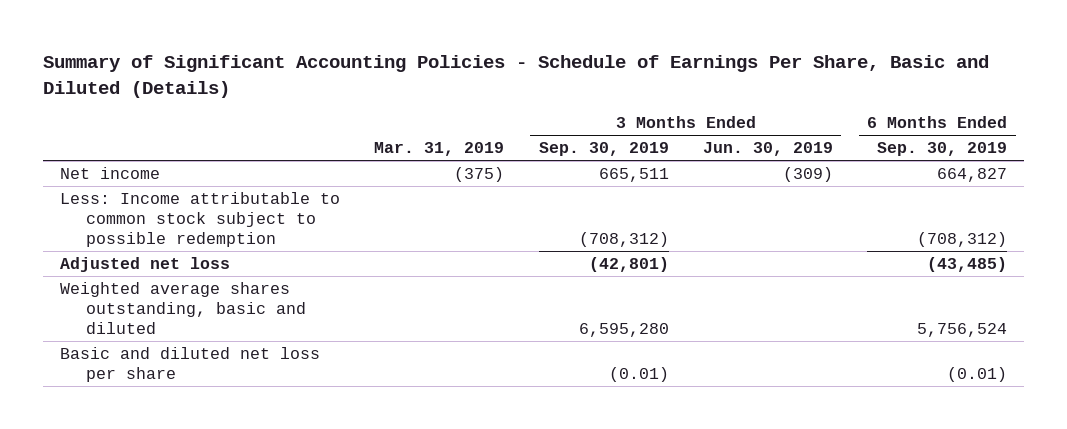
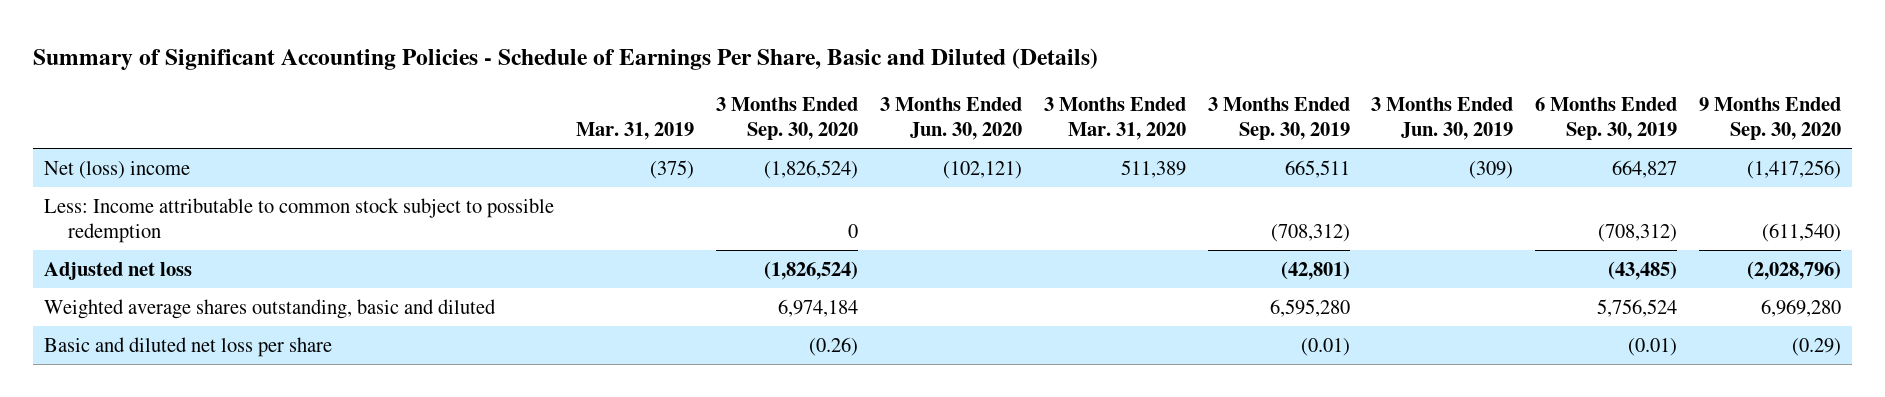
none -> [715,97,858,141] 3 Months Ended Sep. 30, 2020
none -> [879,97,1022,141] 3 Months Ended Jun. 30, 2020
none -> [1043,97,1186,141] 3 Months Ended Mar. 31, 2020
none -> [1699,97,1842,141] 9 Months Ended Sep. 30, 2020
[59,166,160,179] Net income -> [44,160,191,179] Net (loss) income

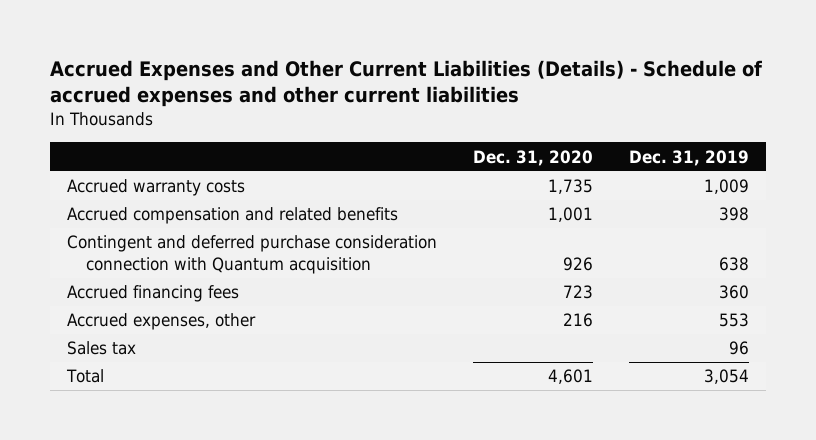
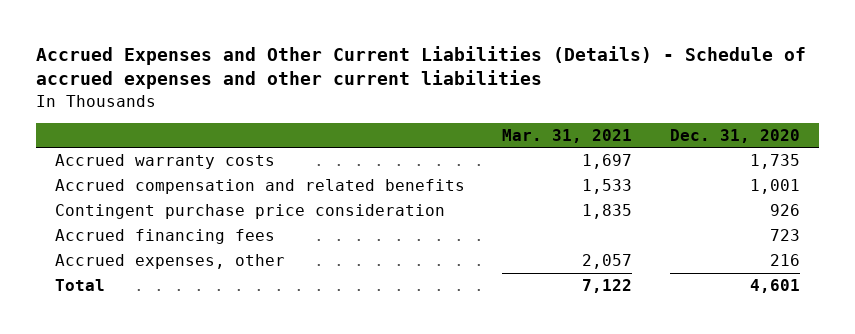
[628,149,749,166] Dec. 31, 2019 -> none
none -> [502,128,633,143] Mar. 31, 2021
[67,235,438,274] Contingent and deferred purchase consideration connection with Quantum acquisition -> [54,204,445,220] Contingent purchase price consideration
[67,341,137,356] Sales tax -> none

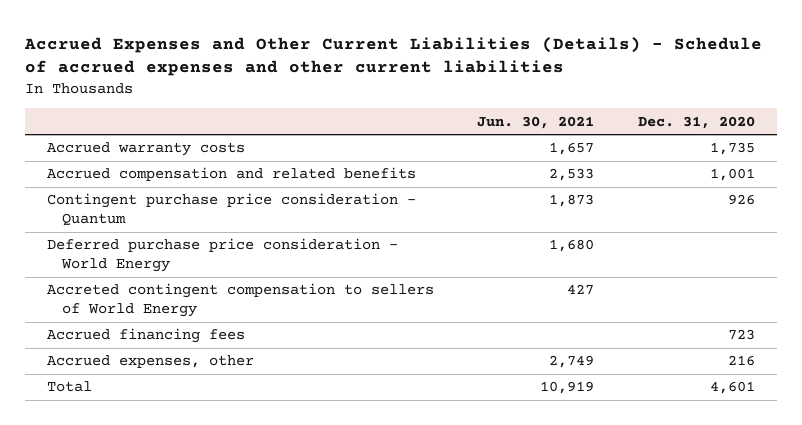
[502,128,633,143] Mar. 31, 2021 -> none
none -> [477,115,595,129] Jun. 30, 2021
[54,204,445,220] Contingent purchase price consideration -> [46,193,416,227] Contingent purchase price consideration - Quantum
none -> [46,238,398,273] Deferred purchase price consideration - World Energy
none -> [46,283,434,318] Accreted contingent compensation to sellers of World Energy

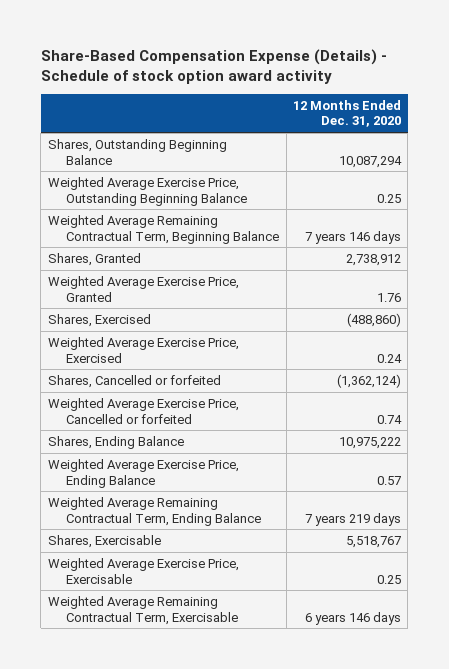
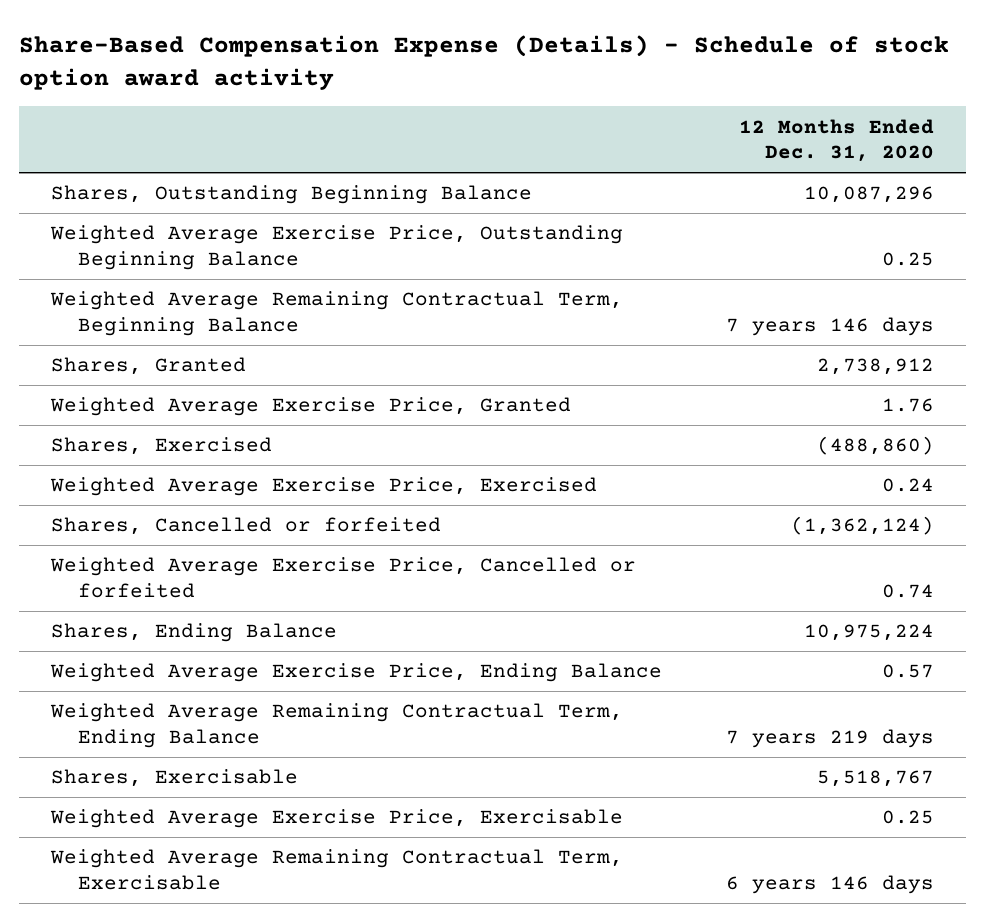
[339,155,403,168] 10,087,294 -> [803,186,934,204] 10,087,296
[339,436,402,449] 10,975,222 -> [803,624,934,642] 10,975,224

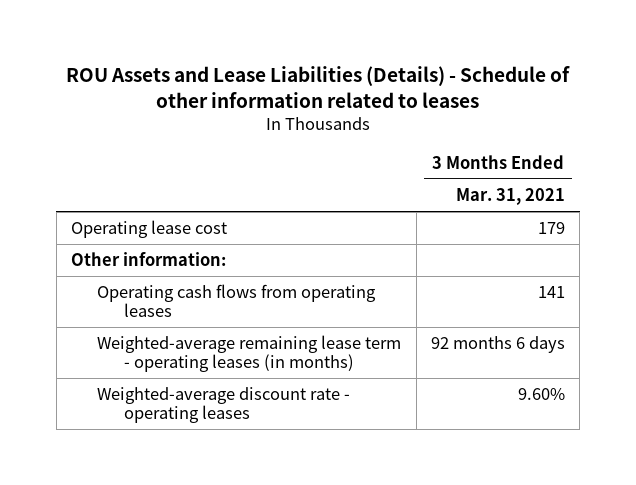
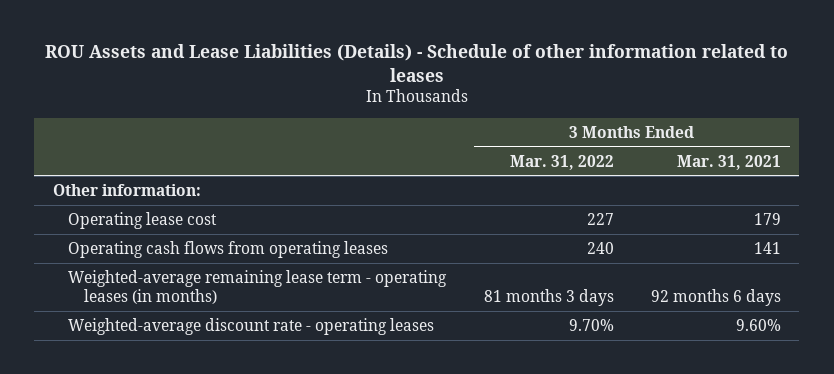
none -> [509,154,614,170] Mar. 31, 2022
[70,220,227,239] Operating lease cost -> [68,211,218,229] Operating lease cost

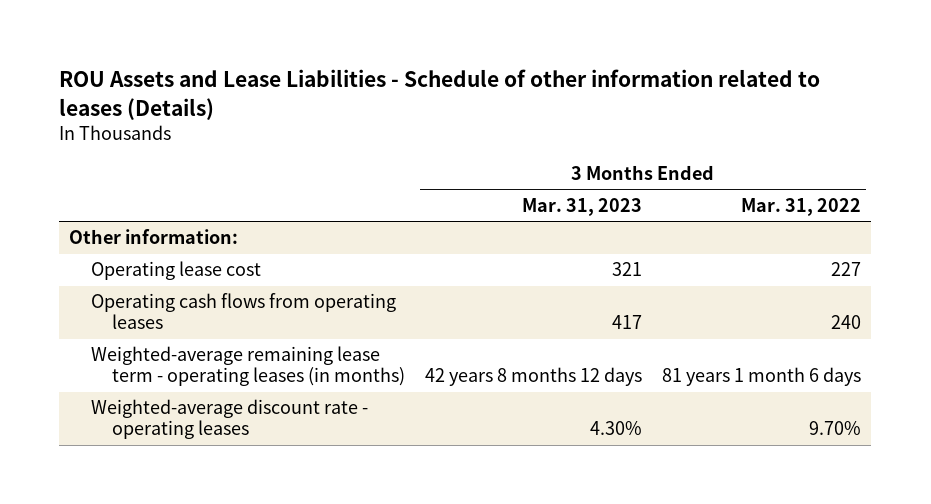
[44,44,788,82] ROU Assets and Lease Liabilities (Details) - Schedule of other information related to leases -> [59,69,821,120] ROU Assets and Lease Liabilities - Schedule of other information related to leases (Details)
[676,154,781,170] Mar. 31, 2021 -> none
none -> [522,198,643,217] Mar. 31, 2023
[483,289,614,307] 81 months 3 days -> [662,367,862,387] 81 years 1 month 6 days

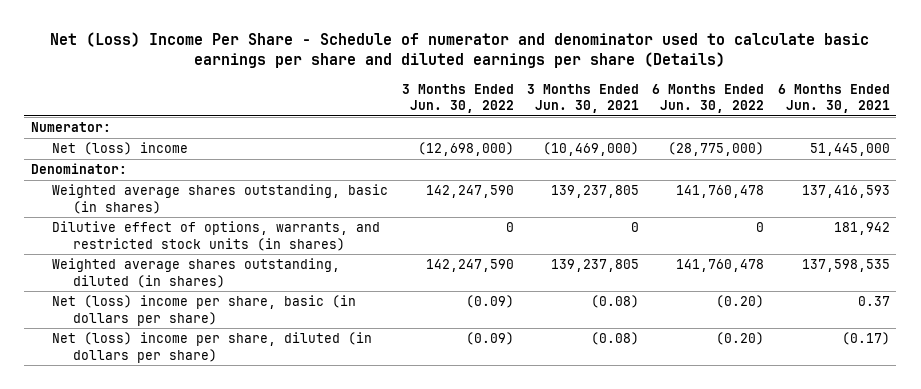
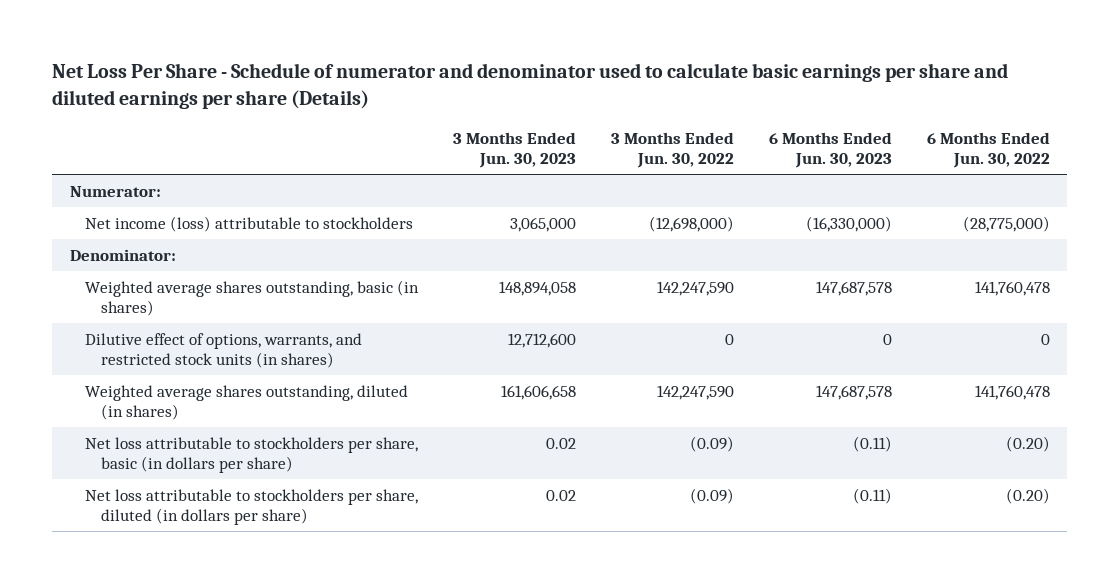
[50,31,870,69] Net (Loss) Income Per Share - Schedule of numerator and denominator used to calculate basic earnings per share and diluted earnings per share (Details) -> [52,63,1009,109] Net Loss Per Share - Schedule of numerator and denominator used to calculate basic earnings per share and diluted earnings per share (Details)
[526,83,639,113] 3 Months Ended Jun. 30, 2021 -> none
[777,83,890,113] 6 Months Ended Jun. 30, 2021 -> none
none -> [453,131,577,169] 3 Months Ended Jun. 30, 2023
none -> [769,131,893,169] 6 Months Ended Jun. 30, 2023
[52,142,189,156] Net (loss) income -> [85,215,414,232] Net income (loss) attributable to stockholders
[52,295,357,326] Net (loss) income per share, basic (in dollars per share) -> [85,436,419,474] Net loss attributable to stockholders per share, basic (in dollars per share)
[52,332,373,363] Net (loss) income per share, diluted (in dollars per share) -> [85,488,419,526] Net loss attributable to stockholders per share, diluted (in dollars per share)

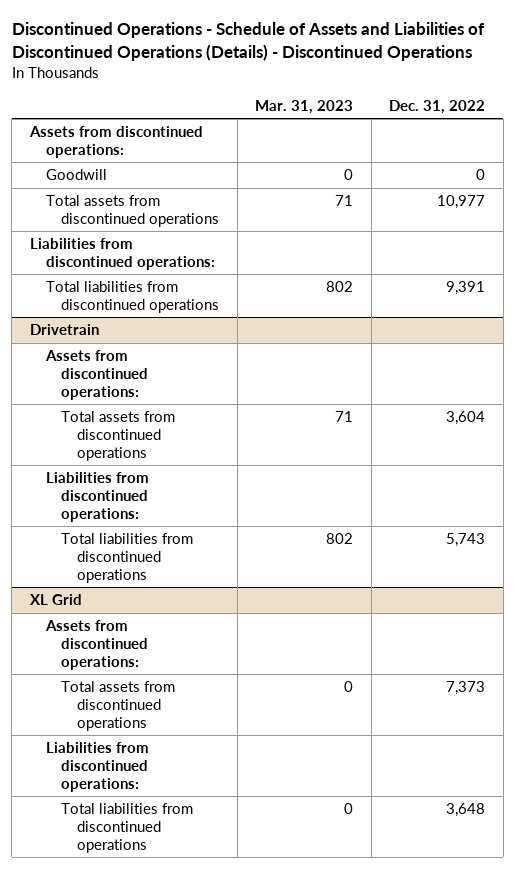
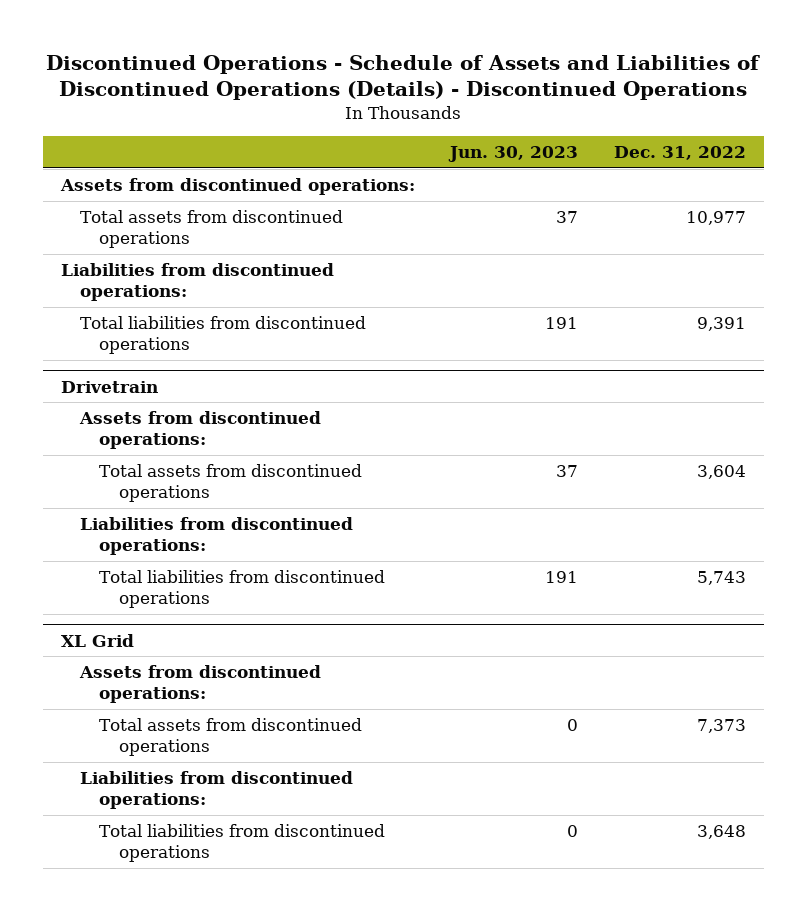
[255,99,354,114] Mar. 31, 2023 -> none
none -> [448,145,579,162] Jun. 30, 2023
[45,169,107,181] Goodwill -> none

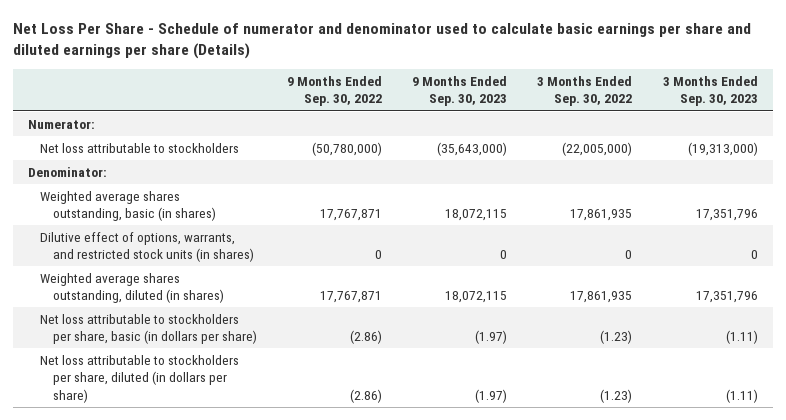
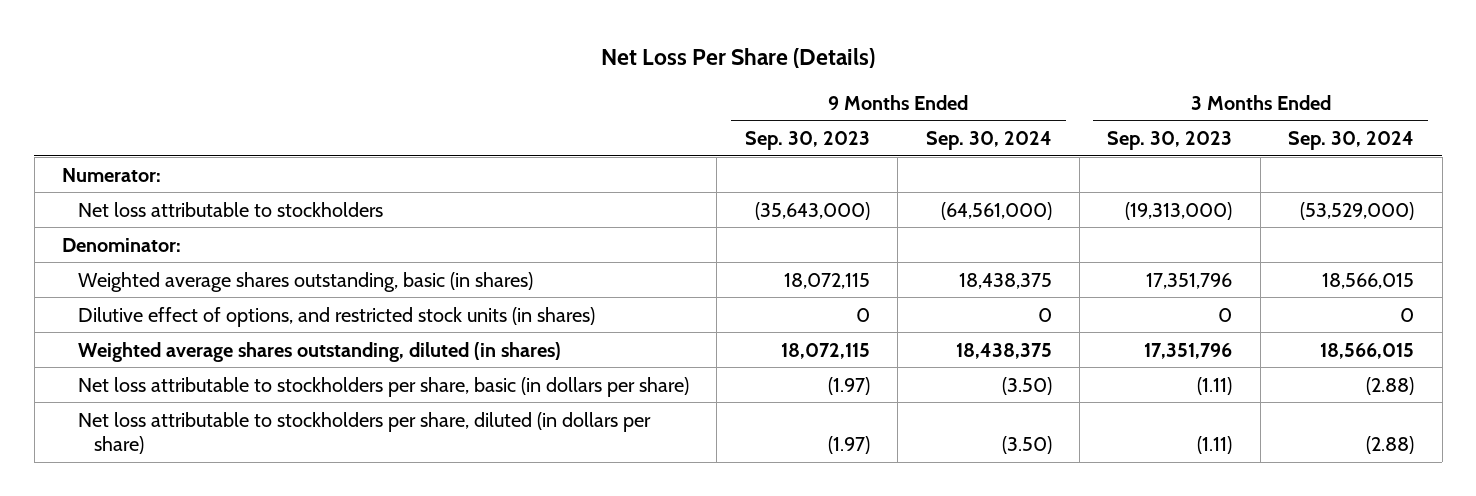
[12,23,751,60] Net Loss Per Share - Schedule of numerator and denominator used to calculate basic earnings per share and diluted earnings per share (Details) -> [601,48,876,69] Net Loss Per Share (Details)
[287,75,383,107] 9 Months Ended Sep. 30, 2022 -> none
[537,75,633,107] 3 Months Ended Sep. 30, 2022 -> none
none -> [925,131,1052,151] Sep. 30, 2024
none -> [1288,131,1415,151] Sep. 30, 2024
[40,231,254,263] Dilutive effect of options, warrants, and restricted stock units (in shares) -> [78,306,596,327] Dilutive effect of options, and restricted stock units (in shares)

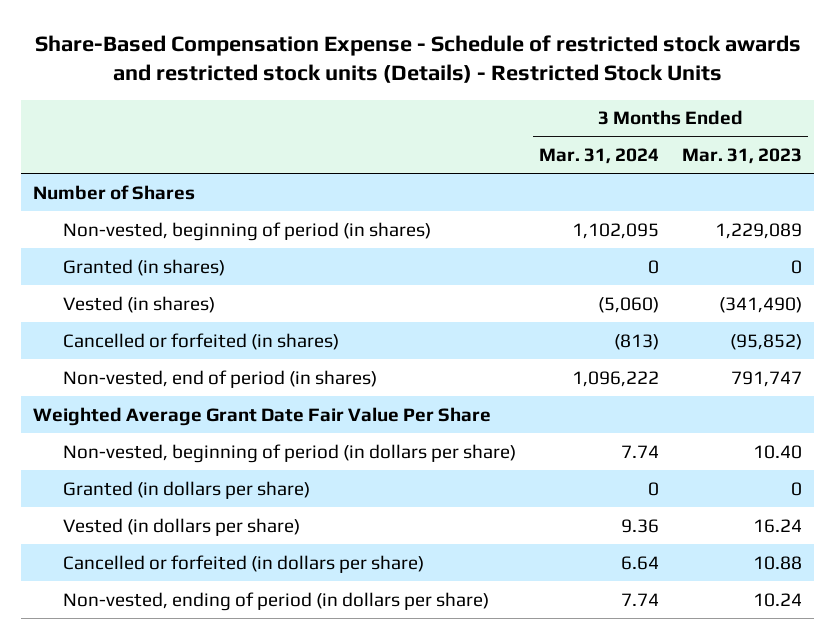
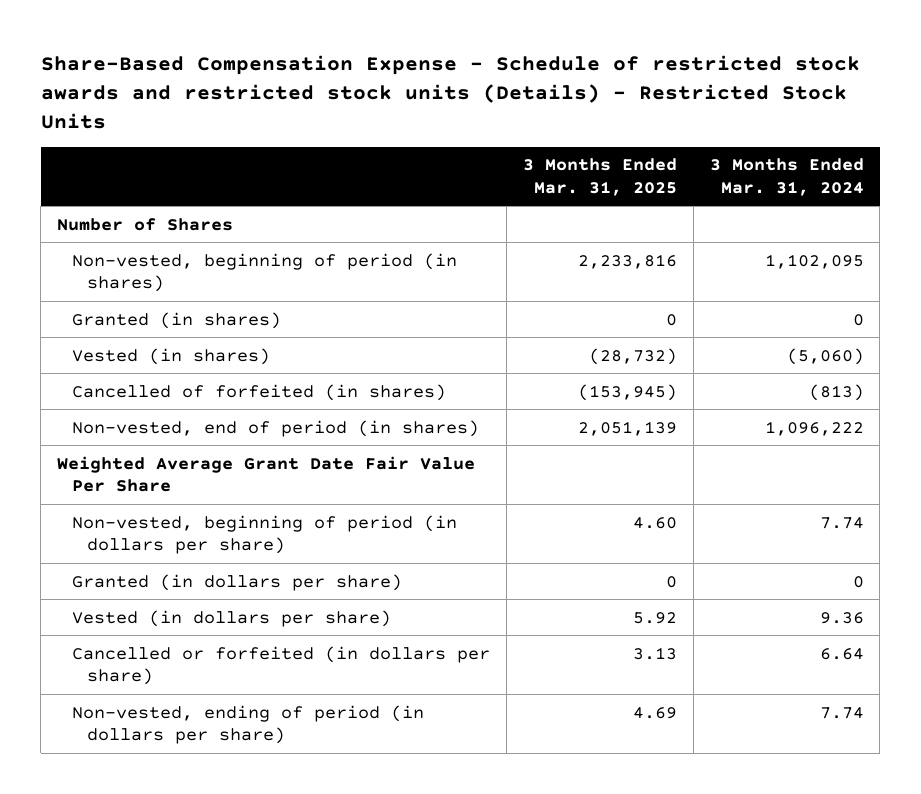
[682,147,803,164] Mar. 31, 2023 -> none
none -> [522,158,677,196] 3 Months Ended Mar. 31, 2025
[62,332,339,350] Cancelled or forfeited (in shares) -> [71,383,446,401] Cancelled of forfeited (in shares)

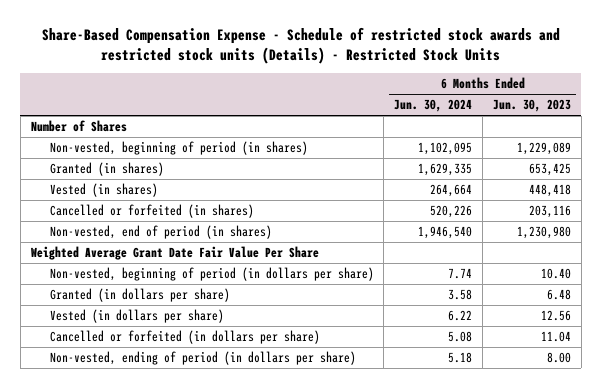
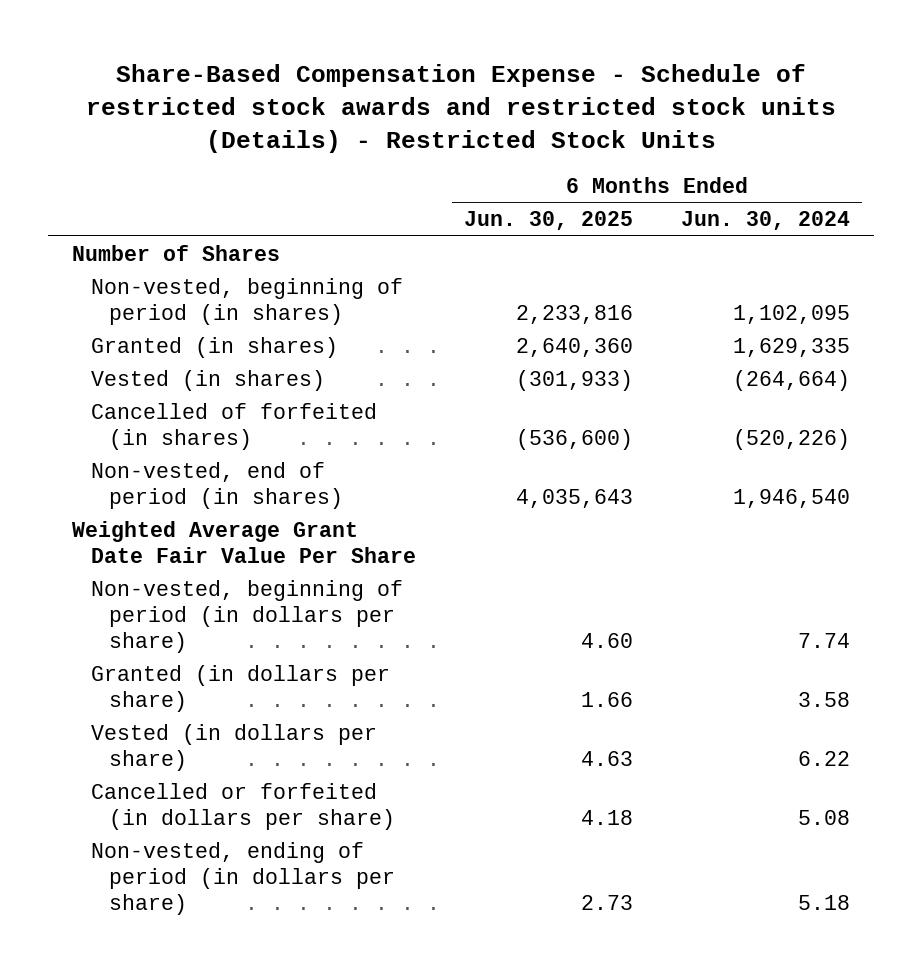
[492,99,571,113] Jun. 30, 2023 -> none
none -> [463,211,633,231] Jun. 30, 2025
[430,183,473,197] 264,664 -> [732,369,850,391] (264,664)
[49,203,254,218] Cancelled or forfeited (in shares) -> [90,402,377,450] Cancelled of forfeited (in shares)
[430,204,473,218] 520,226 -> [732,428,850,450] (520,226)

